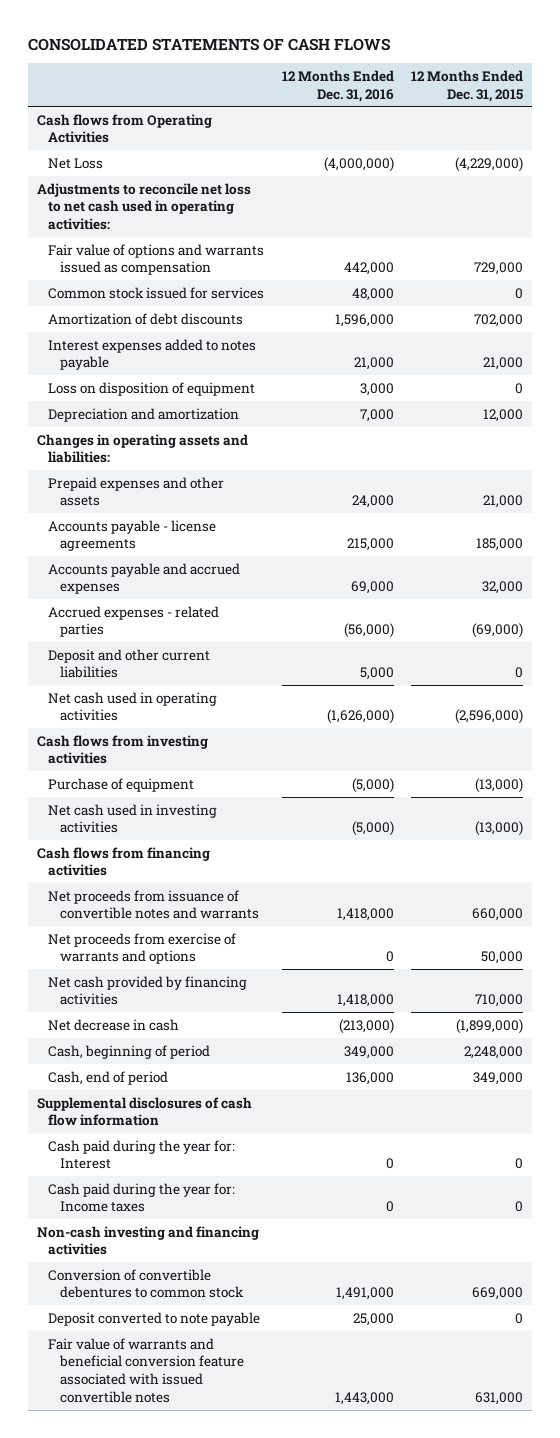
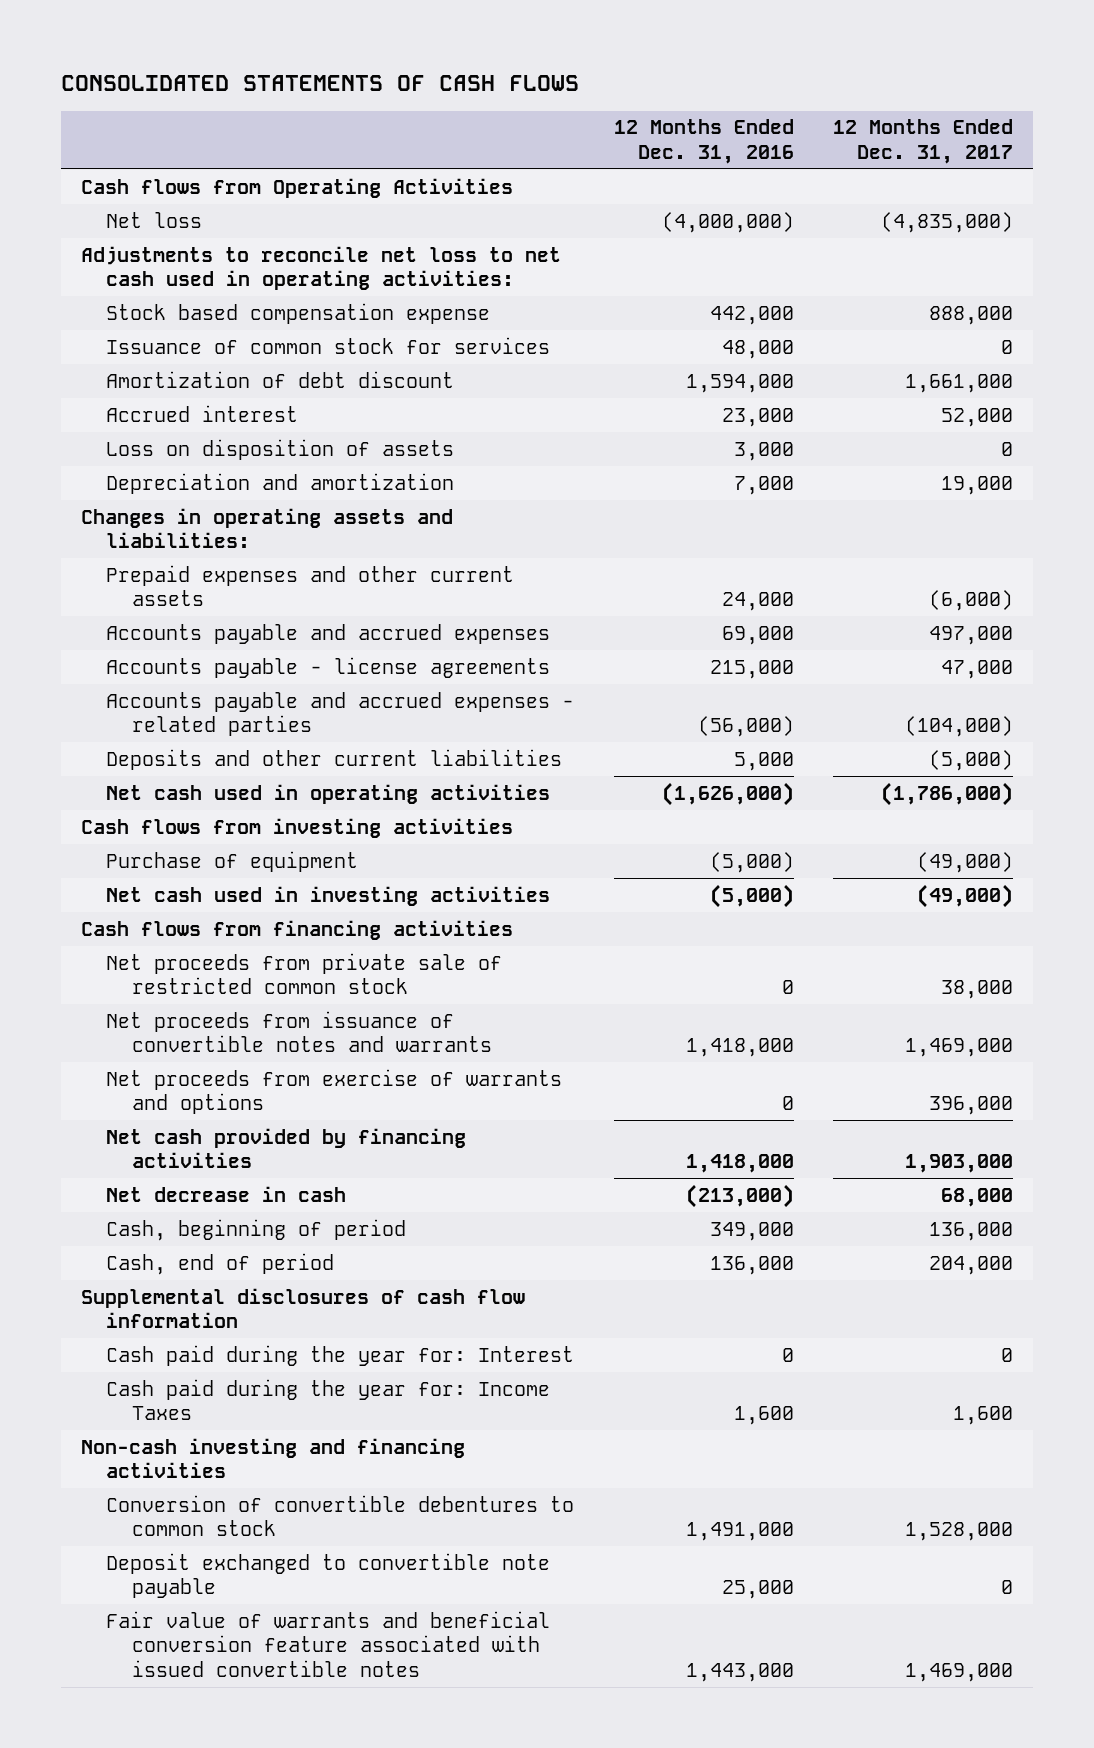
[410,69,523,102] 12 Months Ended Dec. 31, 2015 -> none
none -> [833,119,1014,164] 12 Months Ended Dec. 31, 2017
[48,157,104,169] Net Loss -> [106,211,203,228] Net loss
[48,338,257,371] Interest expenses added to notes payable -> none
[48,243,265,276] Fair value of options and warrants issued as compensation -> [106,302,491,324] Stock based compensation expense
[48,286,265,299] Common stock issued for services -> [106,336,551,354] Issuance of common stock for services
[48,312,244,325] Amortization of debt discounts -> [106,370,455,388] Amortization of debt discount
[334,313,394,327] 1,596,000 -> [685,373,794,393] 1,594,000
none -> [106,404,299,422] Accrued interest
[48,381,256,396] Loss on disposition of equipment -> [106,438,455,460] Loss on disposition of assets
[48,476,225,507] Prepaid expenses and other assets -> [106,564,515,607] Prepaid expenses and other current assets
[48,519,217,552] Accounts payable - license agreements -> [106,656,551,678] Accounts payable - license agreements
[48,605,220,638] Accrued expenses - related parties -> [106,691,575,737] Accounts payable and accrued expenses - related parties
[48,648,211,679] Deposit and other current liabilities -> [106,748,563,770] Deposits and other current liabilities
none -> [106,952,503,995] Net proceeds from private sale of restricted common stock
[48,1182,236,1213] Cash paid during the year for: Income taxes -> [106,1378,551,1421] Cash paid during the year for: Income Taxes
[385,1201,394,1213] 0 -> [733,1406,794,1426] 1,600
[48,1311,261,1326] Deposit converted to note payable -> [106,1552,551,1599] Deposit exchanged to convertible note payable

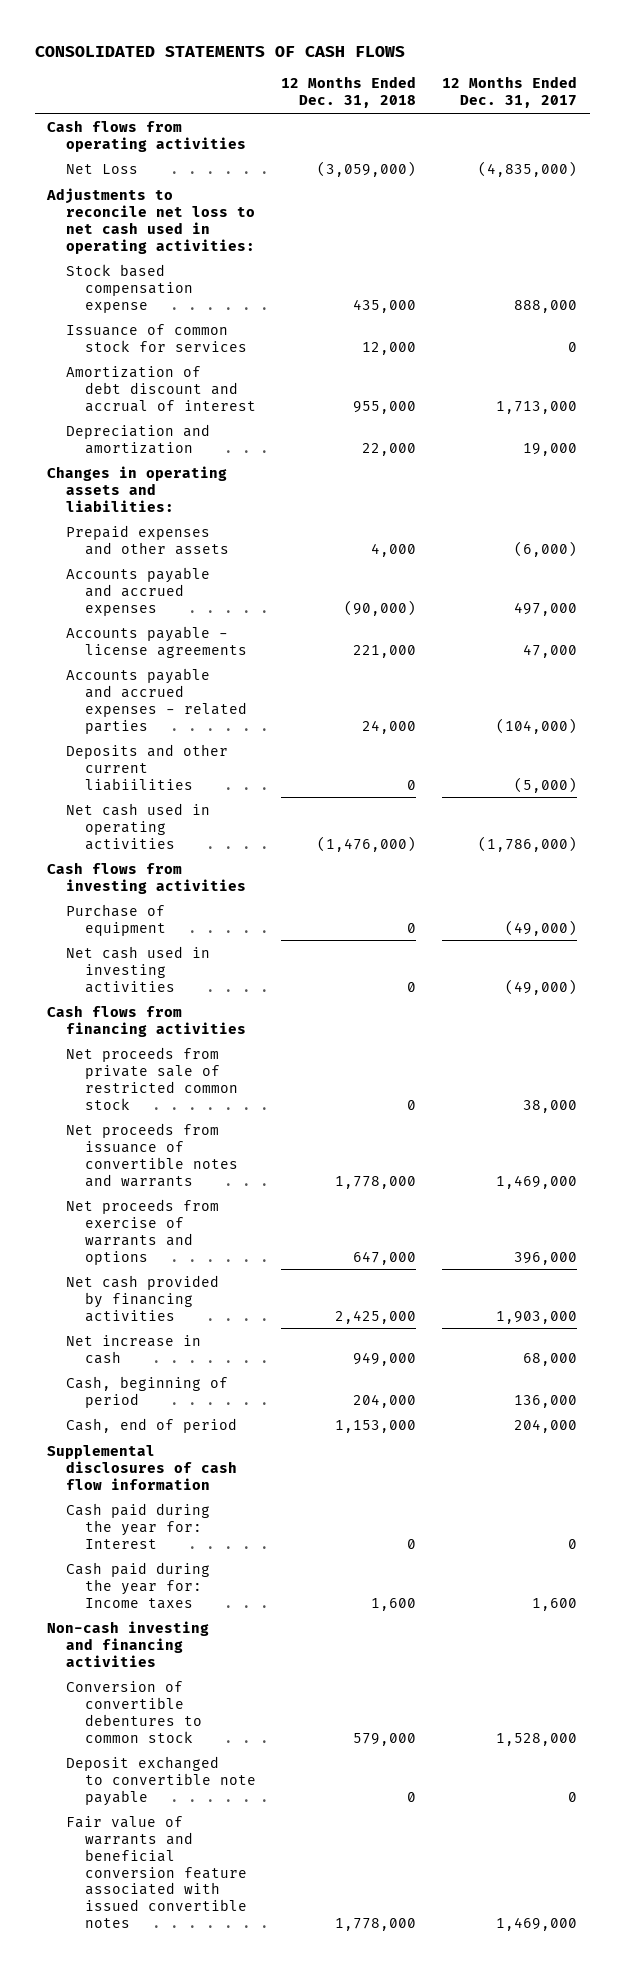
[613,119,794,164] 12 Months Ended Dec. 31, 2016 -> none
none -> [281,76,417,109] 12 Months Ended Dec. 31, 2018
[80,177,513,198] Cash flows from Operating Activities -> [47,119,247,152] Cash flows from operating activities
[106,211,203,228] Net loss -> [66,163,139,174] Net Loss
[106,404,299,422] Accrued interest -> none
[106,438,455,460] Loss on disposition of assets -> none
[106,370,455,388] Amortization of debt discount -> [66,365,256,412] Amortization of debt discount and accrual of interest
[905,373,1014,393] 1,661,000 -> [495,400,577,414] 1,713,000
[106,564,515,607] Prepaid expenses and other current assets -> [66,524,229,555] Prepaid expenses and other assets
[106,748,563,770] Deposits and other current liabilities -> [66,743,229,791] Deposits and other current liabiilities
[106,1185,347,1202] Net decrease in cash -> [66,1334,202,1364] Net increase in cash
[106,1378,551,1421] Cash paid during the year for: Income Taxes -> [66,1561,211,1609] Cash paid during the year for: Income taxes

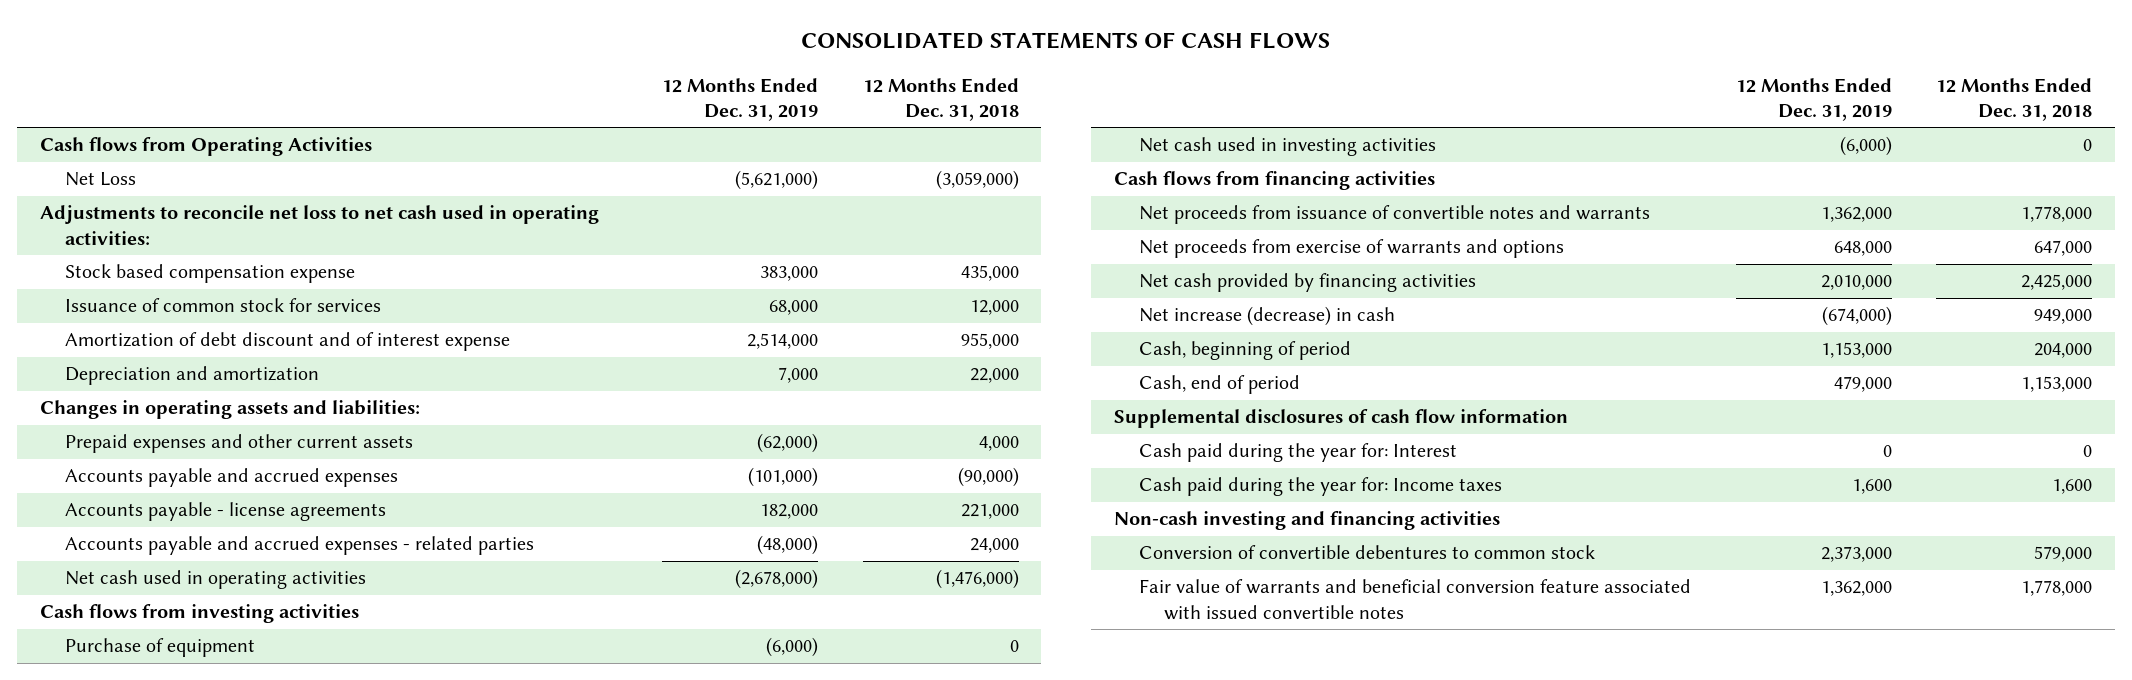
[441,76,577,109] 12 Months Ended Dec. 31, 2017 -> none
none -> [661,77,818,122] 12 Months Ended Dec. 31, 2019
[47,119,247,152] Cash flows from operating activities -> [39,137,372,157] Cash flows from Operating Activities
[66,365,256,412] Amortization of debt discount and accrual of interest -> [64,332,510,352] Amortization of debt discount and of interest expense
[66,524,229,555] Prepaid expenses and other assets -> [64,434,413,454] Prepaid expenses and other current assets
[66,743,229,791] Deposits and other current liabiilities -> none
[66,1046,238,1110] Net proceeds from private sale of restricted common stock -> none
[66,1334,202,1364] Net increase in cash -> [1138,306,1395,327] Net increase (decrease) in cash
[66,1755,256,1806] Deposit exchanged to convertible note payable -> none

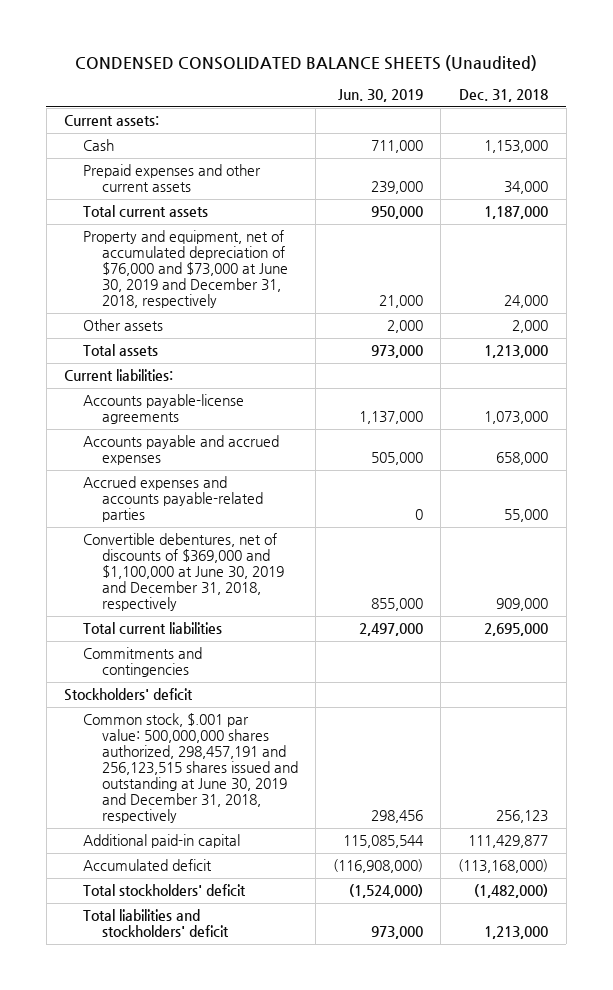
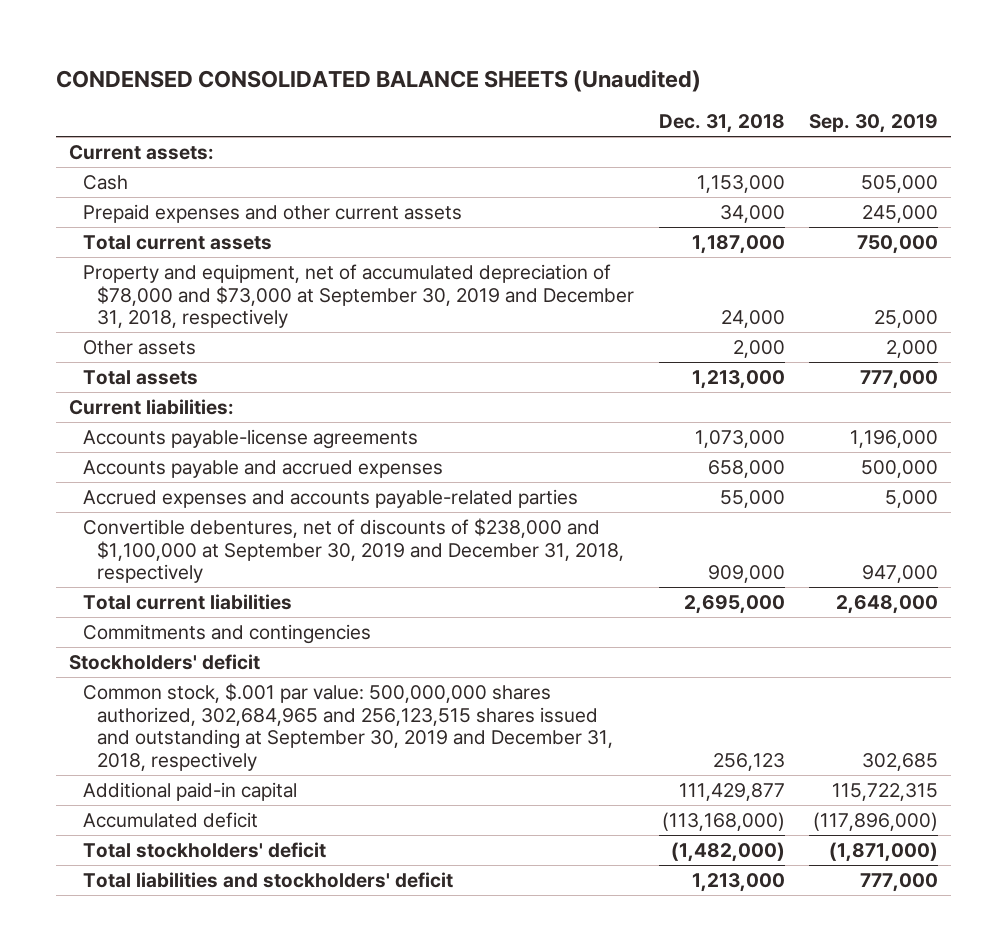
[338,88,424,102] Jun. 30, 2019 -> none
none -> [809,114,939,134] Sep. 30, 2019
[82,230,288,308] Property and equipment, net of accumulated depreciation of $76,000 and $73,000 at June 30, 2019 and December 31, 2018, respectively -> [83,263,635,329] Property and equipment, net of accumulated depreciation of $78,000 and $73,000 at September 30, 2019 and December 31, 2018, respectively
[82,533,284,611] Convertible debentures, net of discounts of $369,000 and $1,100,000 at June 30, 2019 and December 31, 2018, respectively -> [83,517,625,584] Convertible debentures, net of discounts of $238,000 and $1,100,000 at September 30, 2019 and December 31, 2018, respectively
[82,713,298,823] Common stock, $.001 par value: 500,000,000 shares authorized, 298,457,191 and 256,123,515 shares issued and outstanding at June 30, 2019 and December 31, 2018, respectively -> [83,682,614,772] Common stock, $.001 par value: 500,000,000 shares authorized, 302,684,965 and 256,123,515 shares issued and outstanding at September 30, 2019 and December 31, 2018, respectively

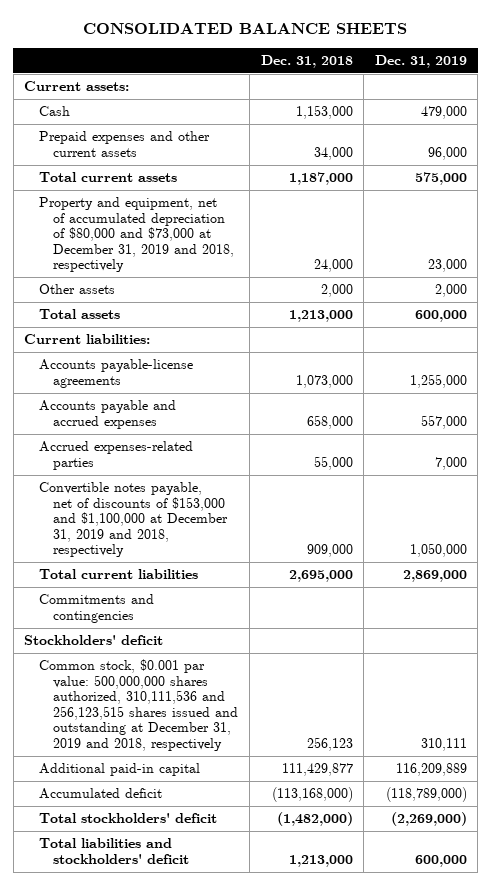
[56,70,702,93] CONDENSED CONSOLIDATED BALANCE SHEETS (Unaudited) -> [83,23,408,35] CONSOLIDATED BALANCE SHEETS
[809,114,939,134] Sep. 30, 2019 -> none
none -> [374,54,467,68] Dec. 31, 2019
[83,263,635,329] Property and equipment, net of accumulated depreciation of $78,000 and $73,000 at September 30, 2019 and December 31, 2018, respectively -> [38,197,235,273] Property and equipment, net of accumulated depreciation of $80,000 and $73,000 at December 31, 2019 and 2018, respectively
[83,488,579,508] Accrued expenses and accounts payable-related parties -> [38,441,193,470] Accrued expenses-related parties
[83,517,625,584] Convertible debentures, net of discounts of $238,000 and $1,100,000 at September 30, 2019 and December 31, 2018, respectively -> [38,482,229,558] Convertible notes payable, net of discounts of $153,000 and $1,100,000 at December 31, 2019 and 2018, respectively
[83,682,614,772] Common stock, $.001 par value: 500,000,000 shares authorized, 302,684,965 and 256,123,515 shares issued and outstanding at September 30, 2019 and December 31, 2018, respectively -> [38,659,239,751] Common stock, $0.001 par value: 500,000,000 shares authorized, 310,111,536 and 256,123,515 shares issued and outstanding at December 31, 2019 and 2018, respectively

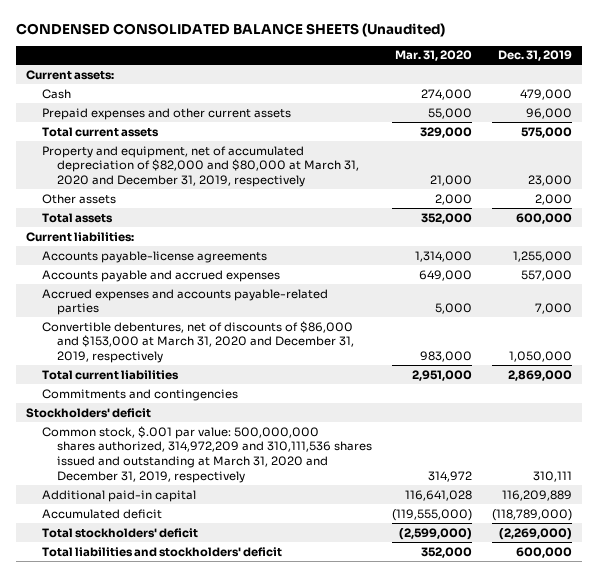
[83,23,408,35] CONSOLIDATED BALANCE SHEETS -> [15,22,445,37] CONDENSED CONSOLIDATED BALANCE SHEETS (Unaudited)
[260,54,353,68] Dec. 31, 2018 -> none
none -> [395,50,473,62] Mar. 31, 2020
[38,197,235,273] Property and equipment, net of accumulated depreciation of $80,000 and $73,000 at December 31, 2019 and 2018, respectively -> [41,145,360,188] Property and equipment, net of accumulated depreciation of $82,000 and $80,000 at March 31, 2020 and December 31, 2019, respectively
[38,441,193,470] Accrued expenses-related parties -> [41,288,328,316] Accrued expenses and accounts payable-related parties
[38,482,229,558] Convertible notes payable, net of discounts of $153,000 and $1,100,000 at December 31, 2019 and 2018, respectively -> [41,320,355,364] Convertible debentures, net of discounts of $86,000 and $153,000 at March 31, 2020 and December 31, 2019, respectively
[38,659,239,751] Common stock, $0.001 par value: 500,000,000 shares authorized, 310,111,536 and 256,123,515 shares issued and outstanding at December 31, 2019 and 2018, respectively -> [41,425,373,484] Common stock, $.001 par value: 500,000,000 shares authorized, 314,972,209 and 310,111,536 shares issued and outstanding at March 31, 2020 and December 31, 2019, respectively

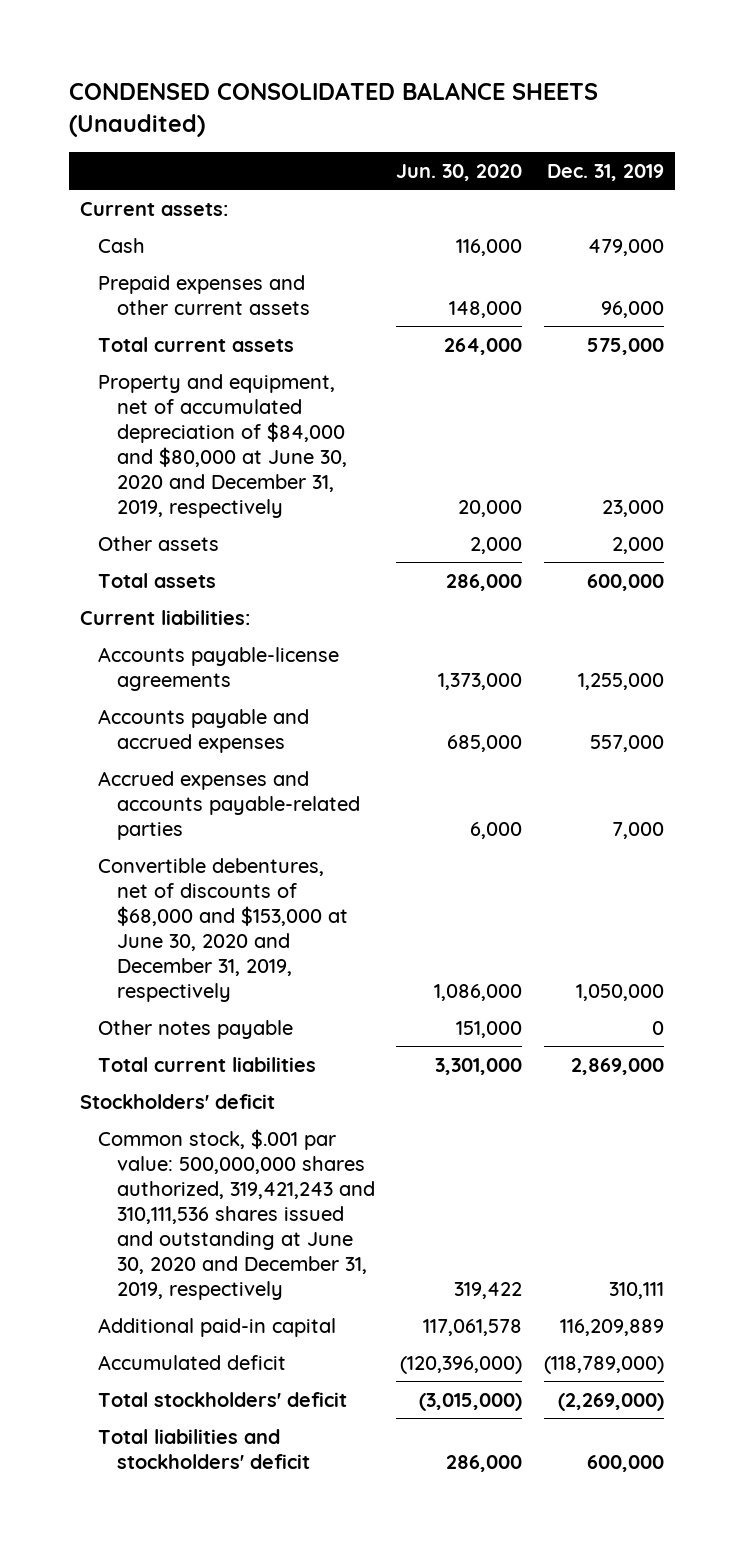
[395,50,473,62] Mar. 31, 2020 -> none
none -> [396,163,523,181] Jun. 30, 2020
[41,145,360,188] Property and equipment, net of accumulated depreciation of $82,000 and $80,000 at March 31, 2020 and December 31, 2019, respectively -> [98,373,347,518] Property and equipment, net of accumulated depreciation of $84,000 and $80,000 at June 30, 2020 and December 31, 2019, respectively
[41,320,355,364] Convertible debentures, net of discounts of $86,000 and $153,000 at March 31, 2020 and December 31, 2019, respectively -> [98,857,348,1002] Convertible debentures, net of discounts of $68,000 and $153,000 at June 30, 2020 and December 31, 2019, respectively
none -> [98,1019,294,1039] Other notes payable
[41,388,238,401] Commitments and contingencies -> none
[41,425,373,484] Common stock, $.001 par value: 500,000,000 shares authorized, 314,972,209 and 310,111,536 shares issued and outstanding at March 31, 2020 and December 31, 2019, respectively -> [98,1128,375,1300] Common stock, $.001 par value: 500,000,000 shares authorized, 319,421,243 and 310,111,536 shares issued and outstanding at June 30, 2020 and December 31, 2019, respectively

